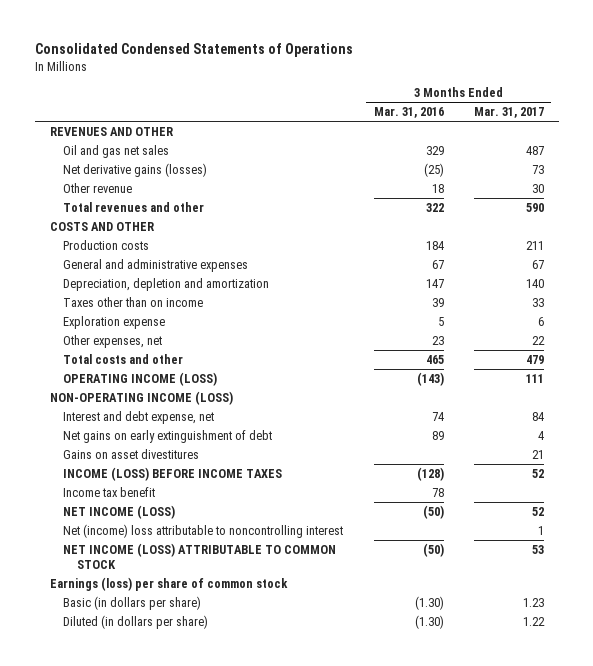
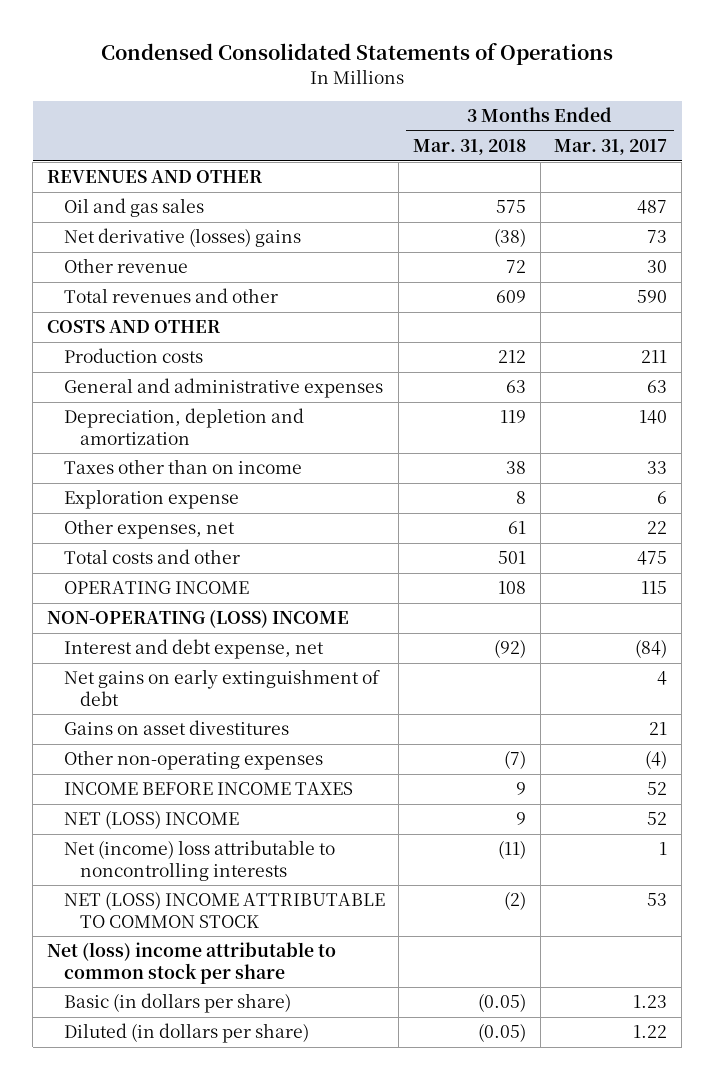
[34,42,353,57] Consolidated Condensed Statements of Operations -> [101,43,614,66] Condensed Consolidated Statements of Operations
[373,107,444,119] Mar. 31, 2016 -> none
none -> [412,139,526,156] Mar. 31, 2018
[63,145,170,159] Oil and gas net sales -> [63,198,204,218] Oil and gas sales
[63,163,208,178] Net derivative gains (losses) -> [63,228,301,248] Net derivative (losses) gains
[531,260,544,270] 67 -> [647,380,668,394] 63
[525,355,544,365] 479 -> [637,551,668,566] 475
[63,372,218,387] OPERATING INCOME (LOSS) -> [63,581,249,595] OPERATING INCOME
[525,374,544,384] 111 -> [641,581,668,595] 115
[49,391,233,406] NON-OPERATING INCOME (LOSS) -> [47,610,350,629] NON-OPERATING (LOSS) INCOME
[531,412,544,422] 84 -> [635,639,668,659] (84)
[63,487,156,498] Income tax benefit -> none
none -> [63,750,323,771] Other non-operating expenses
[63,467,283,482] INCOME (LOSS) BEFORE INCOME TAXES -> [63,782,353,796] INCOME BEFORE INCOME TAXES
[63,505,176,520] NET INCOME (LOSS) -> [63,810,239,830] NET (LOSS) INCOME
[63,524,344,539] Net (income) loss attributable to noncontrolling interest -> [63,840,335,881] Net (income) loss attributable to noncontrolling interests
[63,543,337,569] NET INCOME (LOSS) ATTRIBUTABLE TO COMMON STOCK -> [63,891,385,928] NET (LOSS) INCOME ATTRIBUTABLE TO COMMON STOCK
[49,577,288,592] Earnings (loss) per share of common stock -> [47,942,337,984] Net (loss) income attributable to common stock per share

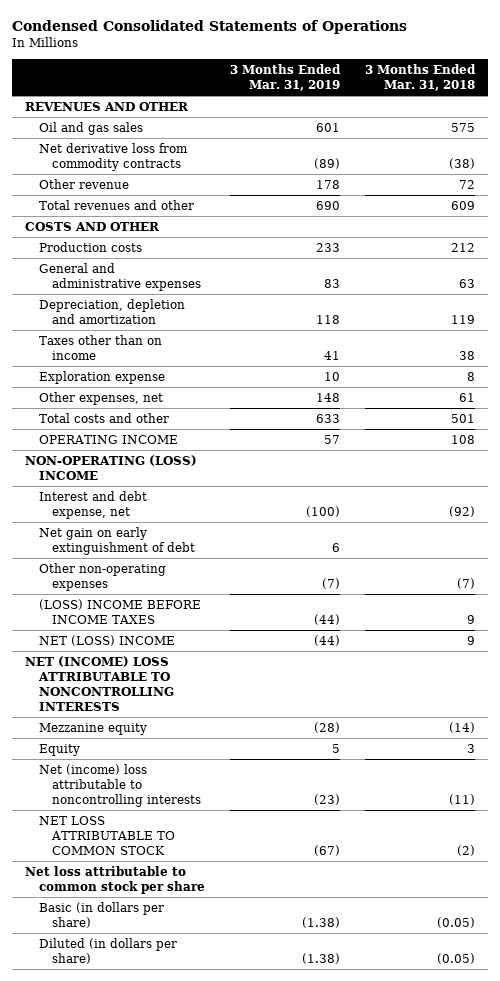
[554,139,668,156] Mar. 31, 2017 -> none
none -> [229,64,341,91] 3 Months Ended Mar. 31, 2019
[63,228,301,248] Net derivative (losses) gains -> [38,142,188,171] Net derivative loss from commodity contracts
[63,720,289,736] Gains on asset divestitures -> none
[63,669,380,706] Net gains on early extinguishment of debt -> [38,526,196,555] Net gain on early extinguishment of debt
[63,782,353,796] INCOME BEFORE INCOME TAXES -> [38,598,201,624] (LOSS) INCOME BEFORE INCOME TAXES
none -> [24,655,174,711] NET (INCOME) LOSS ATTRIBUTABLE TO NONCONTROLLING INTERESTS
none -> [38,722,147,735] Mezzanine equity
none -> [38,743,80,756] Equity
[63,891,385,928] NET (LOSS) INCOME ATTRIBUTABLE TO COMMON STOCK -> [38,815,176,855] NET LOSS ATTRIBUTABLE TO COMMON STOCK
[47,942,337,984] Net (loss) income attributable to common stock per share -> [24,865,205,894] Net loss attributable to common stock per share

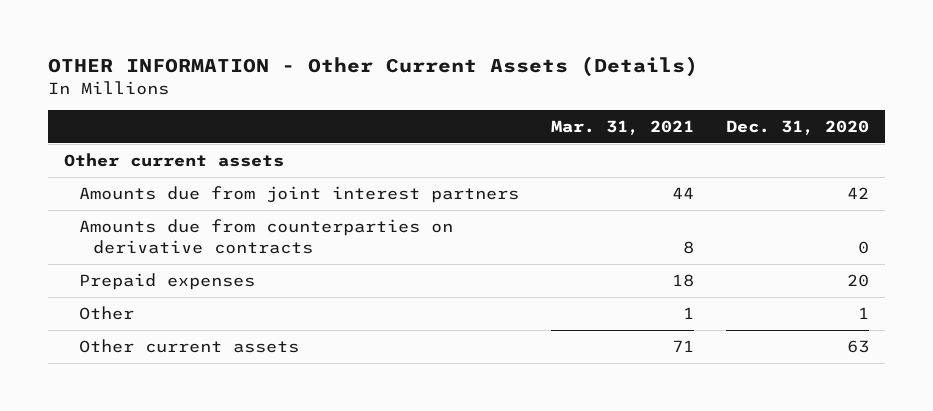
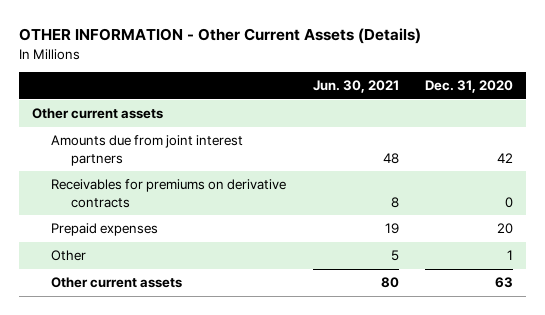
[550,119,694,135] Mar. 31, 2021 -> none
none -> [312,80,399,94] Jun. 30, 2021
[78,219,453,254] Amounts due from counterparties on derivative contracts -> [51,179,287,208] Receivables for premiums on derivative contracts

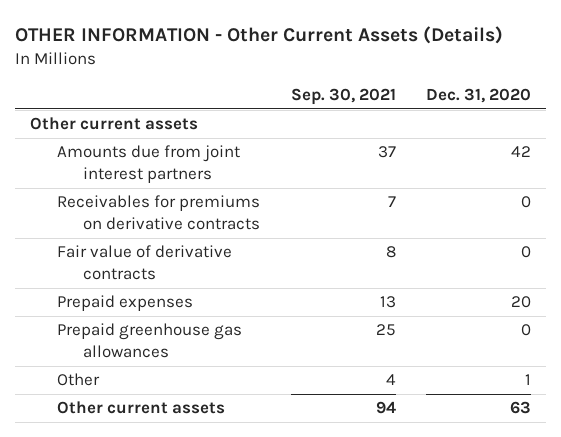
[312,80,399,94] Jun. 30, 2021 -> none
none -> [290,87,396,105] Sep. 30, 2021
none -> [56,245,232,280] Fair value of derivative contracts
none -> [56,323,242,358] Prepaid greenhouse gas allowances

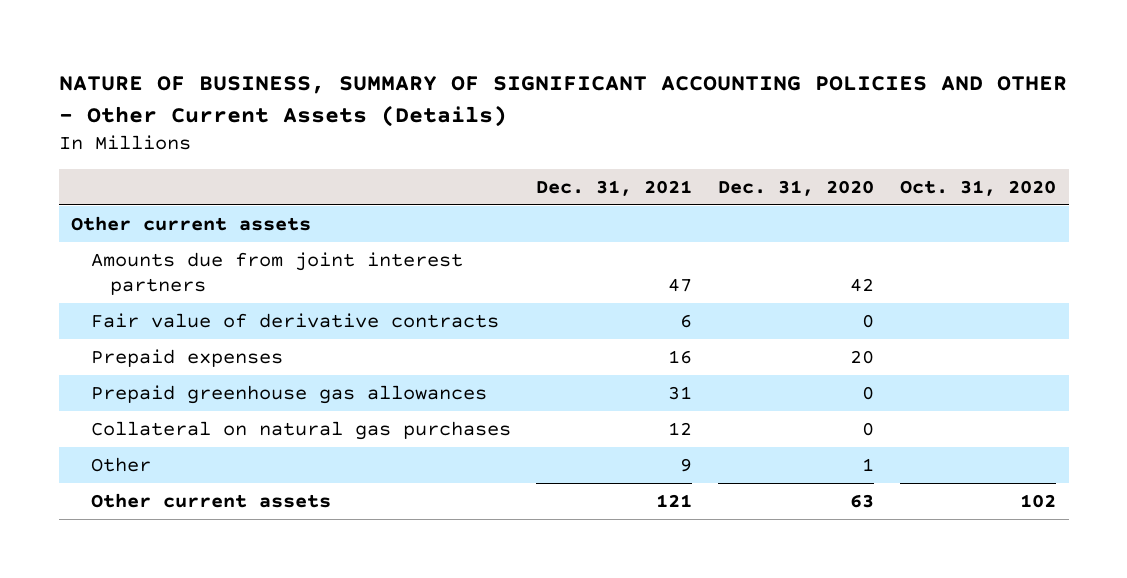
[14,25,503,44] OTHER INFORMATION - Other Current Assets (Details) -> [58,76,1067,127] NATURE OF BUSINESS, SUMMARY OF SIGNIFICANT ACCOUNTING POLICIES AND OTHER - Other Current Assets (Details)
[290,87,396,105] Sep. 30, 2021 -> none
none -> [536,180,693,197] Dec. 31, 2021
none -> [899,180,1056,197] Oct. 31, 2020
[56,195,261,230] Receivables for premiums on derivative contracts -> none
none -> [90,420,511,440] Collateral on natural gas purchases

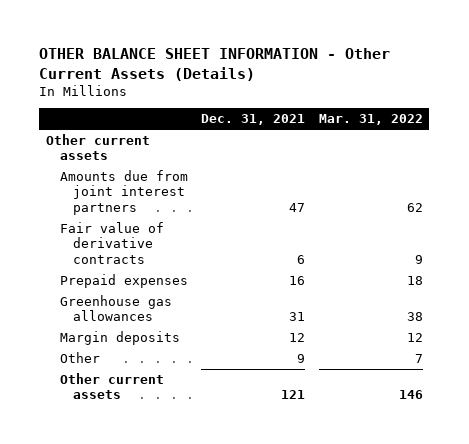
[58,76,1067,127] NATURE OF BUSINESS, SUMMARY OF SIGNIFICANT ACCOUNTING POLICIES AND OTHER - Other Current Assets (Details) -> [39,48,391,81] OTHER BALANCE SHEET INFORMATION - Other Current Assets (Details)
[718,180,875,197] Dec. 31, 2020 -> none
[899,180,1056,197] Oct. 31, 2020 -> none
none -> [318,114,423,126] Mar. 31, 2022
[90,384,487,404] Prepaid greenhouse gas allowances -> [59,295,172,322] Greenhouse gas allowances
[90,420,511,440] Collateral on natural gas purchases -> [59,331,180,346] Margin deposits

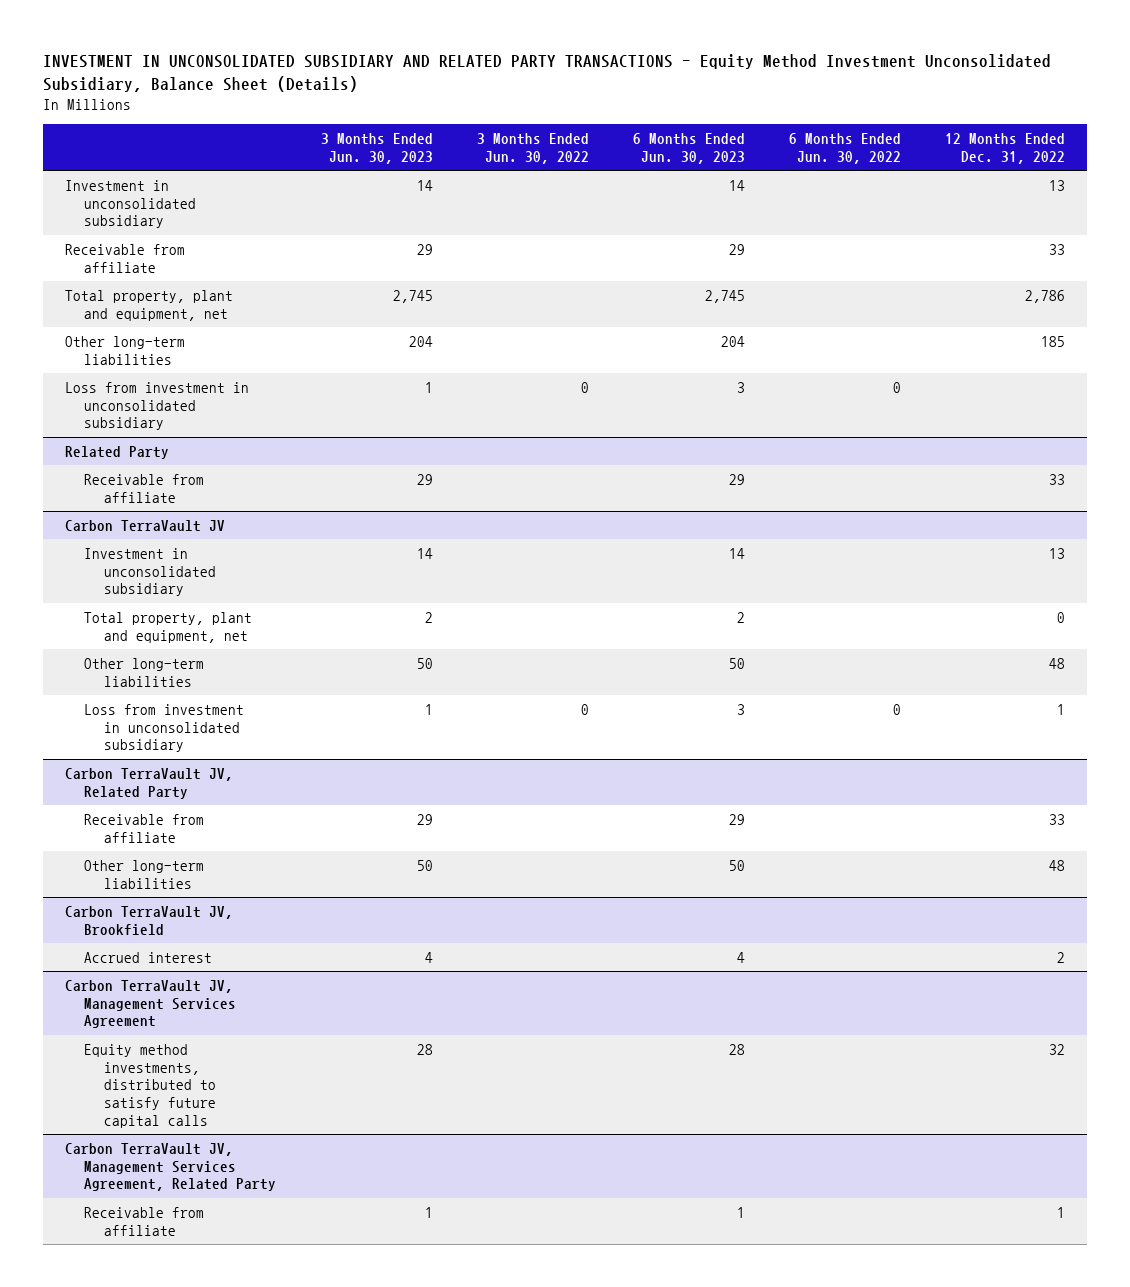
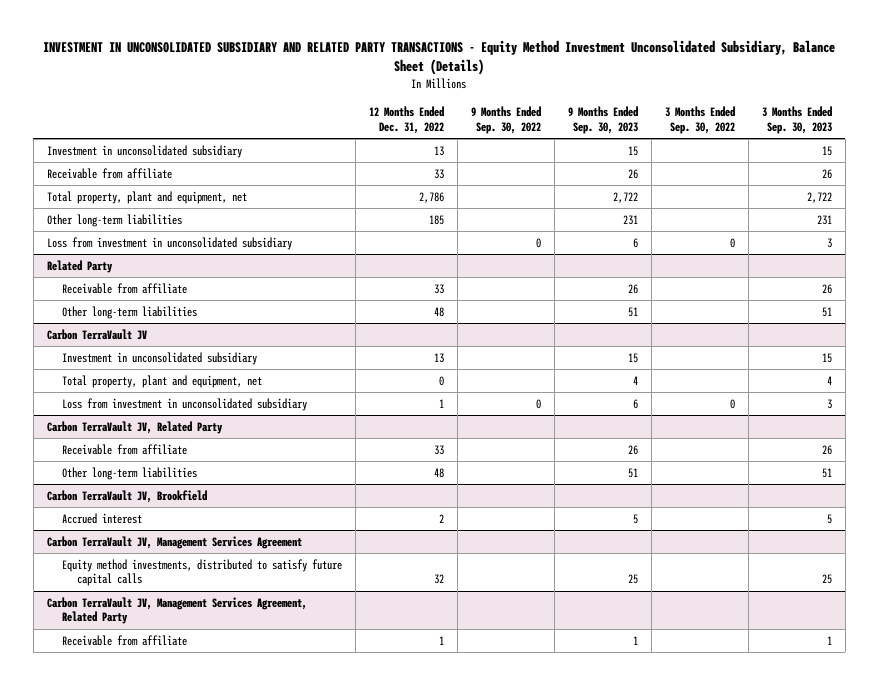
[320,133,433,164] 3 Months Ended Jun. 30, 2023 -> none
[476,133,589,164] 3 Months Ended Jun. 30, 2022 -> none
[632,133,745,164] 6 Months Ended Jun. 30, 2023 -> none
[789,133,902,164] 6 Months Ended Jun. 30, 2022 -> none
none -> [470,106,541,134] 9 Months Ended Sep. 30, 2022
none -> [567,106,638,134] 9 Months Ended Sep. 30, 2023
none -> [664,106,735,134] 3 Months Ended Sep. 30, 2022
none -> [761,106,832,134] 3 Months Ended Sep. 30, 2023
none -> [62,305,198,319] Other long-term liabilities
[84,657,205,687] Other long-term liabilities -> none

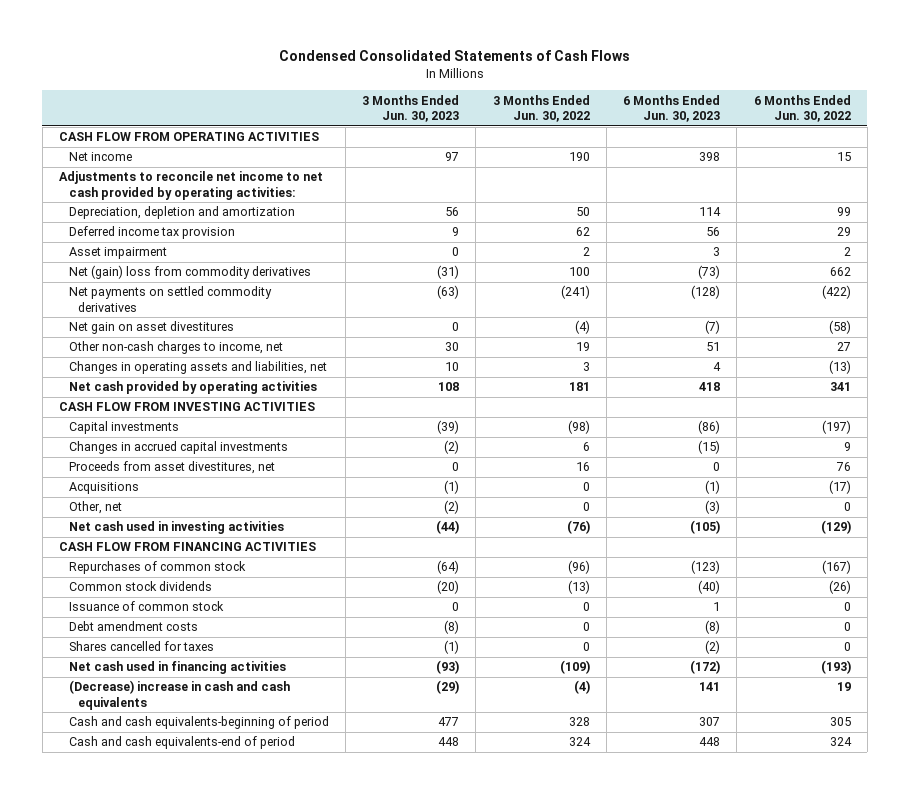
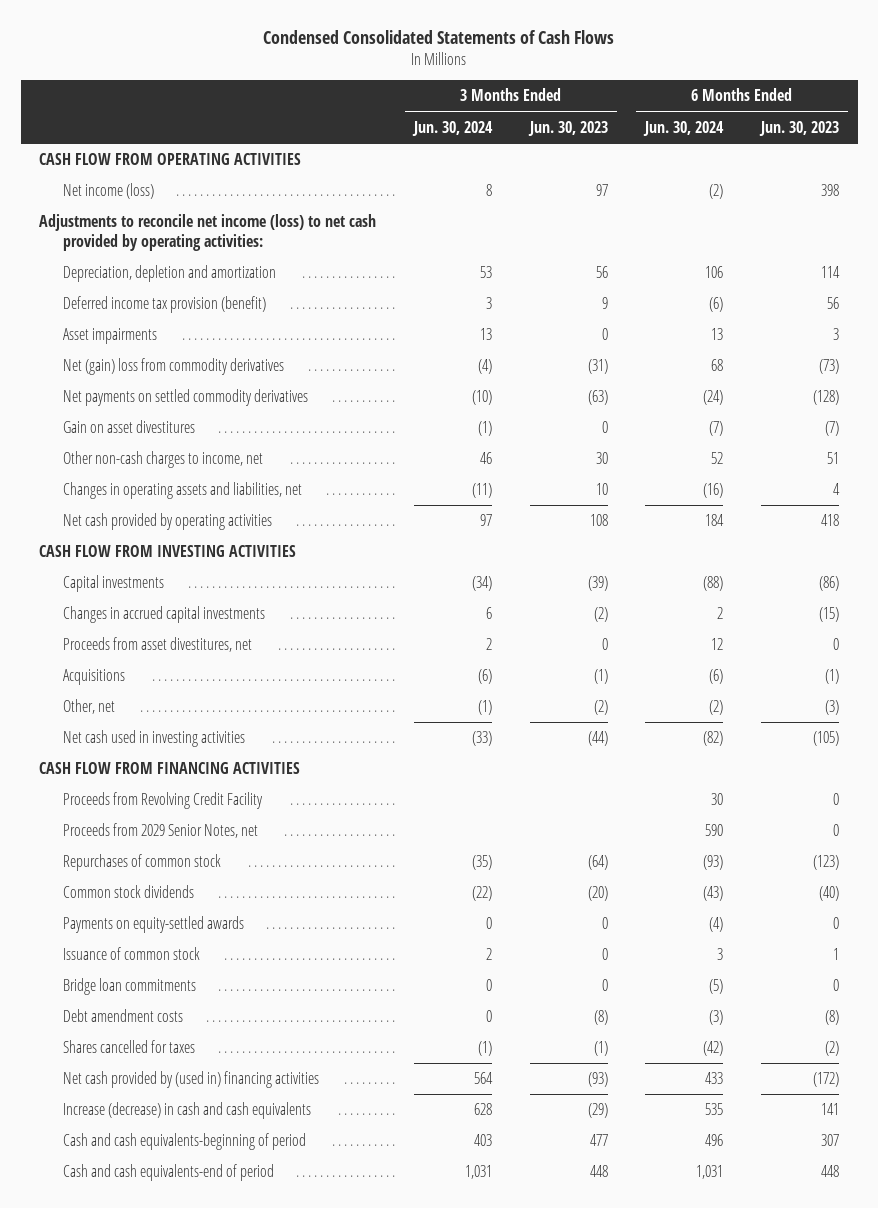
[492,94,590,122] 3 Months Ended Jun. 30, 2022 -> none
[753,94,851,122] 6 Months Ended Jun. 30, 2022 -> none
none -> [411,120,493,136] Jun. 30, 2024
none -> [643,120,725,136] Jun. 30, 2024
[68,152,132,162] Net income -> [63,183,155,200] Net income (loss)
[59,171,324,200] Adjustments to reconcile net income to net cash provided by operating activities: -> [39,214,377,251] Adjustments to reconcile net income (loss) to net cash provided by operating activities:
[68,226,235,240] Deferred income tax provision -> [63,296,267,314] Deferred income tax provision (benefit)
[68,247,167,260] Asset impairment -> [63,328,158,345] Asset impairments
[68,321,234,335] Net gain on asset divestitures -> [63,420,196,434] Gain on asset divestitures
none -> [63,792,264,810] Proceeds from Revolving Credit Facility
none -> [63,823,259,839] Proceeds from 2029 Senior Notes, net
none -> [63,916,245,934] Payments on equity-settled awards
none -> [63,978,197,996] Bridge loan commitments
[68,661,286,675] Net cash used in financing activities -> [63,1071,320,1089] Net cash provided by (used in) financing activities
[68,680,290,710] (Decrease) increase in cash and cash equivalents -> [63,1102,312,1120] Increase (decrease) in cash and cash equivalents

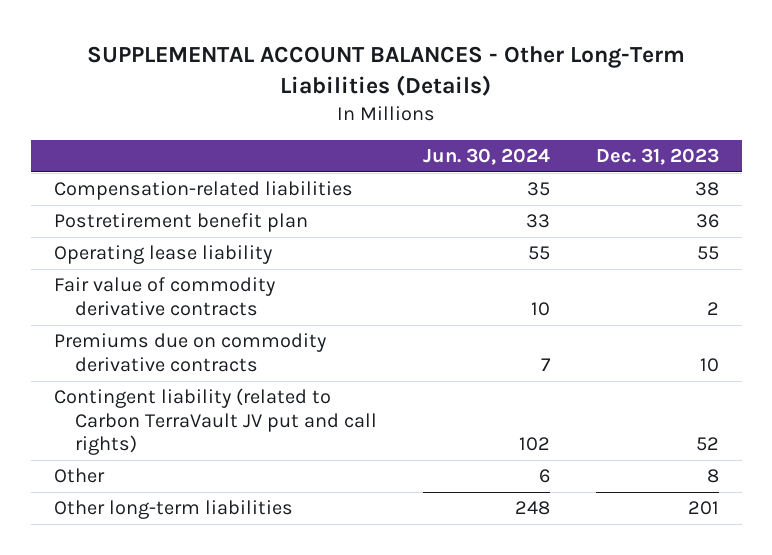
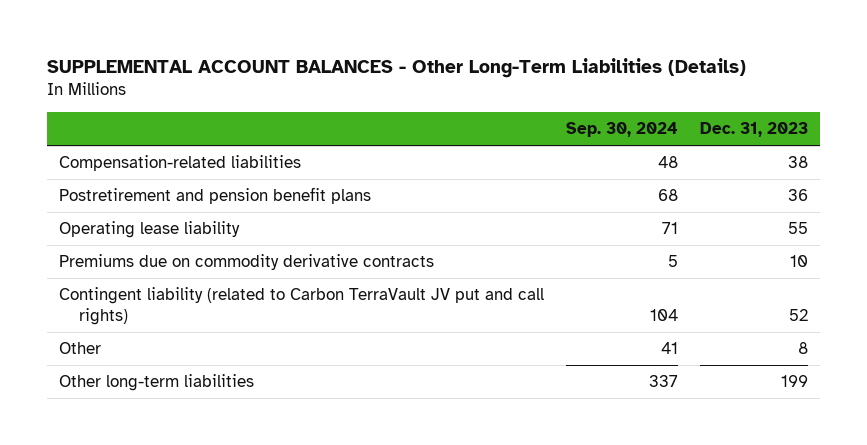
[422,148,550,166] Jun. 30, 2024 -> none
none -> [566,122,679,138] Sep. 30, 2024
[53,213,308,233] Postretirement benefit plan -> [58,187,371,205] Postretirement and pension benefit plans
[53,277,275,316] Fair value of commodity derivative contracts -> none
[687,501,719,516] 201 -> [781,375,809,388] 199

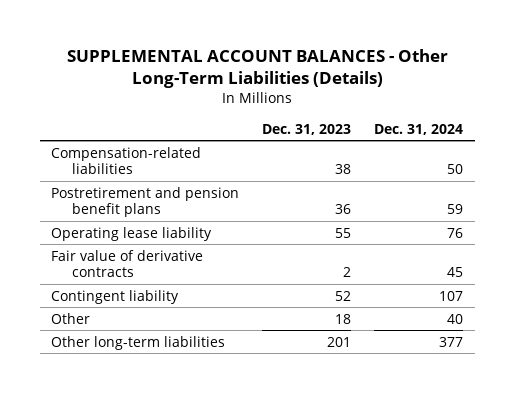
[566,122,679,138] Sep. 30, 2024 -> none
none -> [374,123,464,135] Dec. 31, 2024
[58,254,434,271] Premiums due on commodity derivative contracts -> none
none -> [51,249,204,278] Fair value of derivative contracts
[58,287,544,325] Contingent liability (related to Carbon TerraVault JV put and call rights) -> [51,289,180,304] Contingent liability
[798,342,809,355] 8 -> [335,313,352,324] 18
[781,375,809,388] 199 -> [327,336,352,347] 201

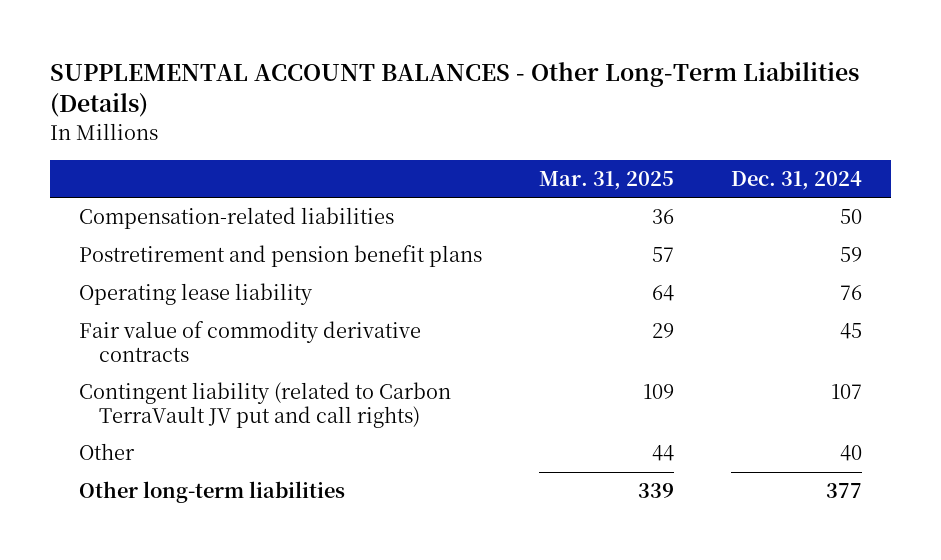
[262,123,352,135] Dec. 31, 2023 -> none
none -> [538,170,674,190] Mar. 31, 2025
[51,249,204,278] Fair value of derivative contracts -> [78,321,421,362] Fair value of commodity derivative contracts
[51,289,180,304] Contingent liability -> [78,382,451,428] Contingent liability (related to Carbon TerraVault JV put and call rights)

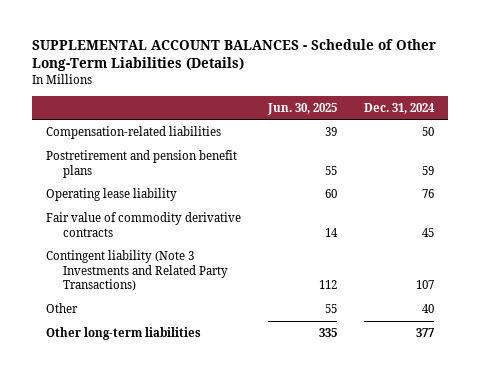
[50,61,860,118] SUPPLEMENTAL ACCOUNT BALANCES - Other Long-Term Liabilities (Details) -> [31,39,436,72] SUPPLEMENTAL ACCOUNT BALANCES - Schedule of Other Long-Term Liabilities (Details)
[538,170,674,190] Mar. 31, 2025 -> none
none -> [266,102,337,115] Jun. 30, 2025
[78,382,451,428] Contingent liability (related to Carbon TerraVault JV put and call rights) -> [45,250,229,292] Contingent liability (Note 3 Investments and Related Party Transactions)

